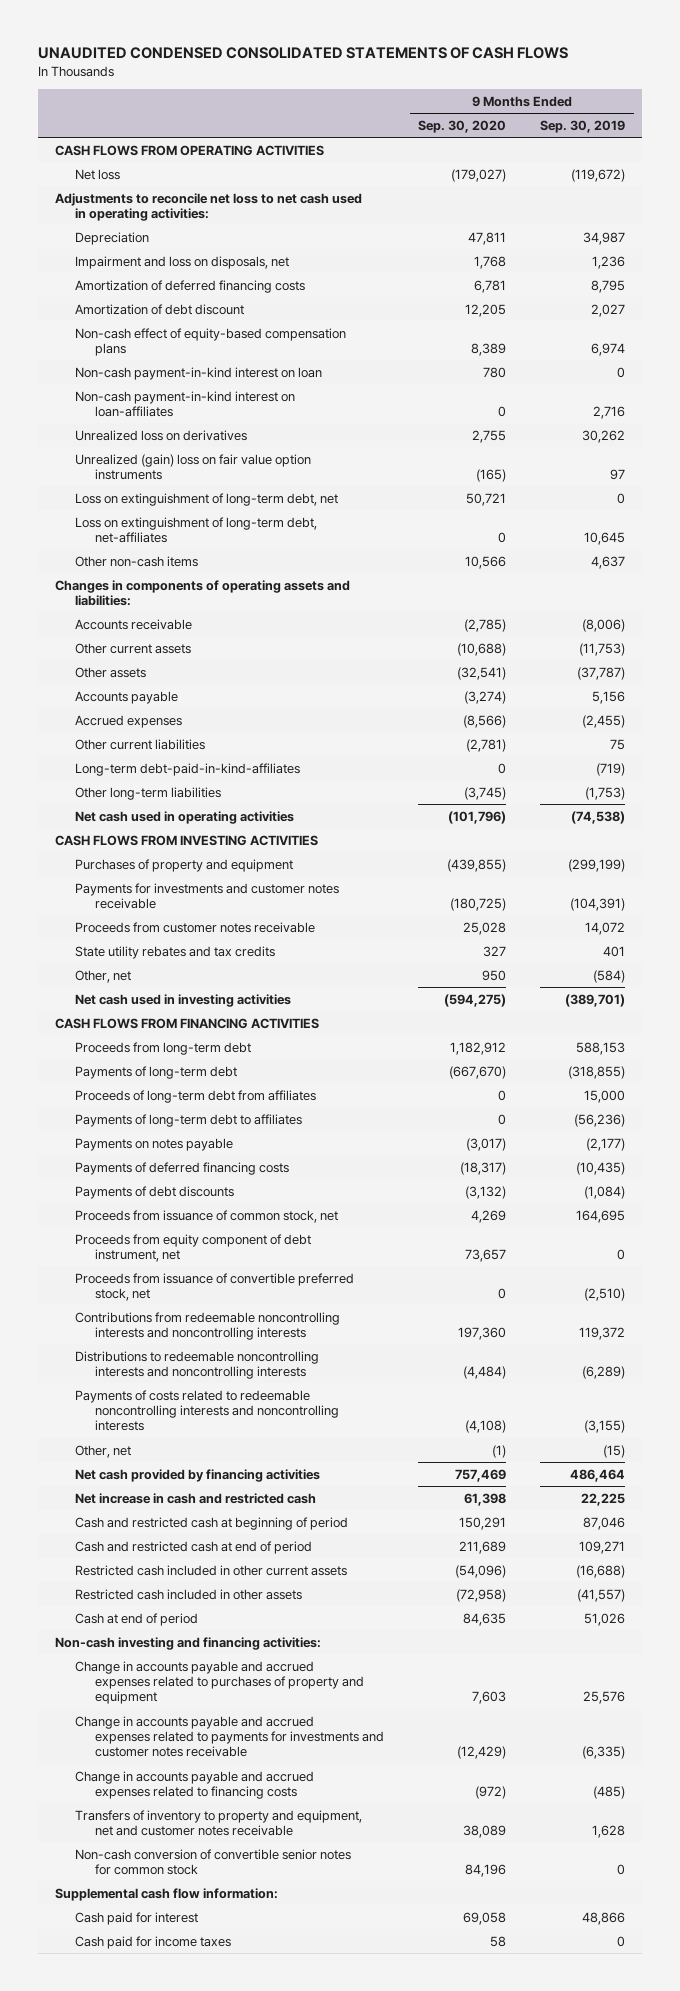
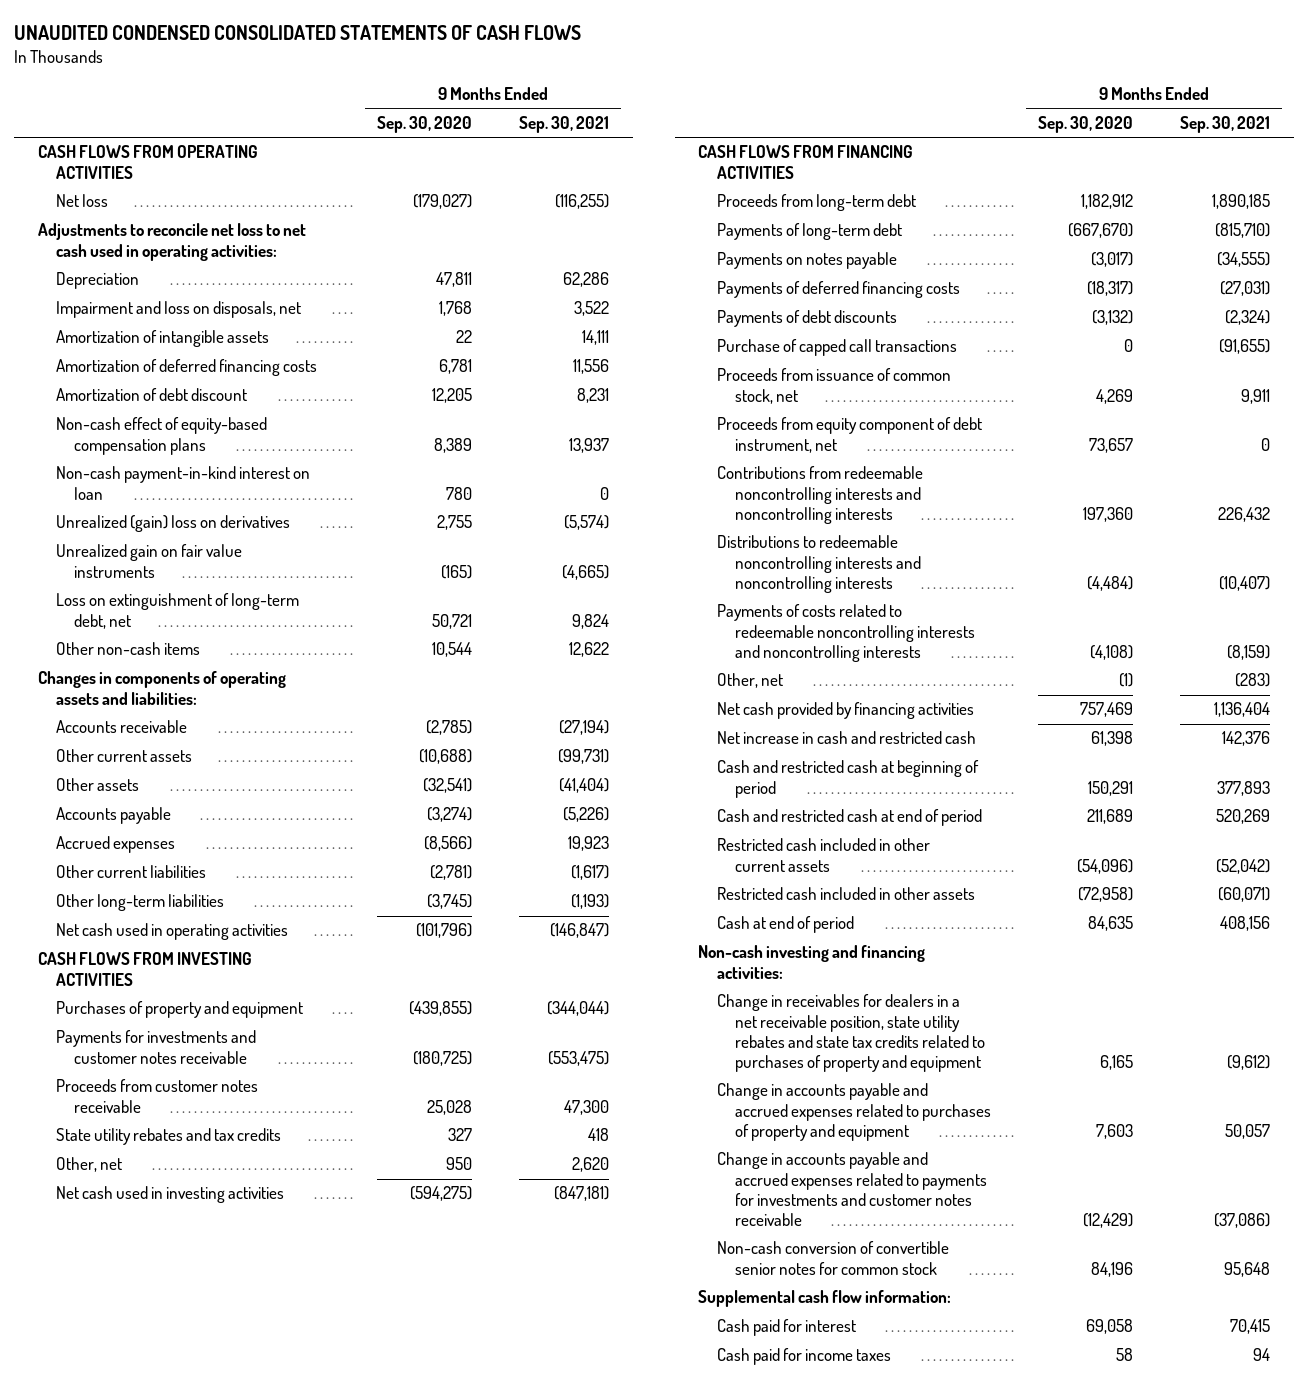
[540,119,626,133] Sep. 30, 2019 -> none
none -> [519,115,610,133] Sep. 30, 2021
none -> [55,330,269,348] Amortization of intangible assets
[74,390,295,418] Non-cash payment-in-kind interest on loan-affiliates -> none
[74,429,247,441] Unrealized loss on derivatives -> [55,515,290,533] Unrealized (gain) loss on derivatives
[74,453,311,481] Unrealized (gain) loss on fair value option instruments -> [55,544,242,578] Unrealized gain on fair value instruments
[74,516,317,544] Loss on extinguishment of long-term debt, net-affiliates -> none
[465,555,507,569] 10,566 -> [431,642,472,658] 10,544
[74,762,300,776] Long-term debt-paid-in-kind-affiliates -> none
[74,1089,316,1103] Proceeds of long-term debt from affiliates -> none
[74,1113,302,1127] Payments of long-term debt to affiliates -> none
none -> [716,339,957,357] Purchase of capped call transactions
[74,1272,354,1302] Proceeds from issuance of convertible preferred stock, net -> none
none -> [716,994,985,1073] Change in receivables for dealers in a net receivable position, state utility rebates and state tax credits related to purchases of property and equipment
[74,1770,314,1800] Change in accounts payable and accrued expenses related to financing costs -> none
[74,1809,362,1837] Transfers of inventory to property and equipment, net and customer notes receivable -> none

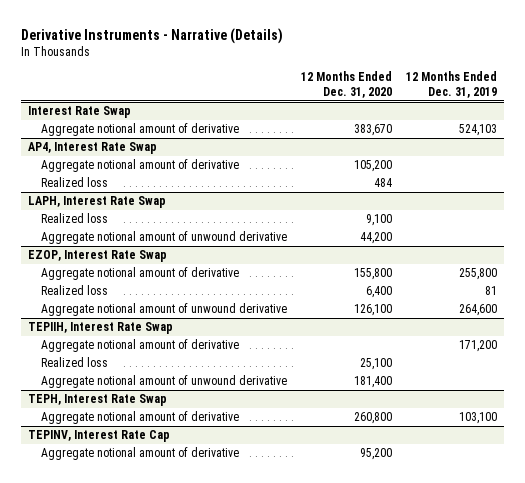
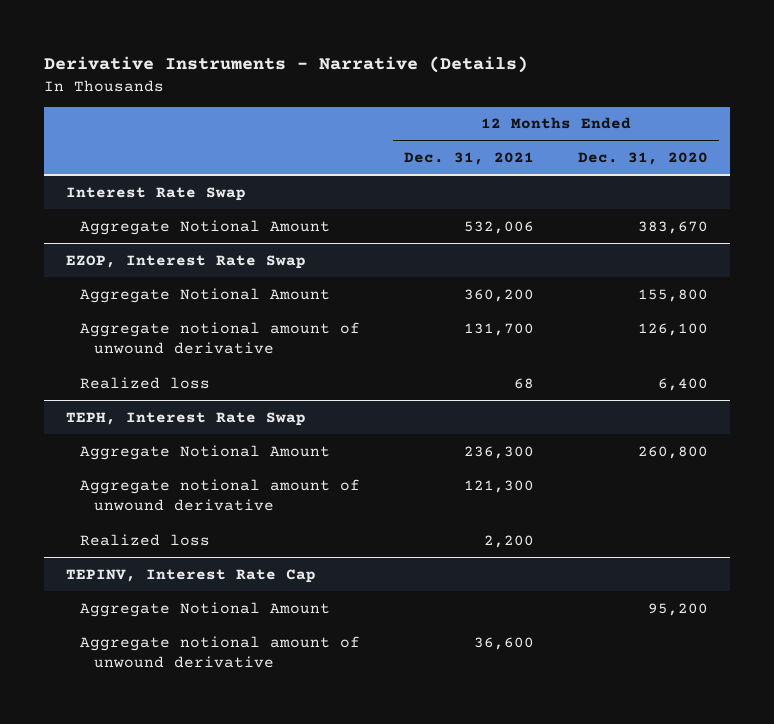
[405,71,497,99] 12 Months Ended Dec. 31, 2019 -> none
none -> [403,152,534,166] Dec. 31, 2021
[27,142,157,155] AP4, Interest Rate Swap -> none
[41,159,240,173] Aggregate notional amount of derivative -> none
[41,177,109,188] Realized loss -> none
[27,196,166,209] LAPH, Interest Rate Swap -> none
[41,213,109,224] Realized loss -> none
[41,231,288,245] Aggregate notional amount of unwound derivative -> none
[41,123,240,137] Aggregate notional amount of derivative -> [79,219,330,235] Aggregate Notional Amount
[41,267,240,281] Aggregate notional amount of derivative -> [79,287,330,303] Aggregate Notional Amount
[27,322,173,335] TEPIIH, Interest Rate Swap -> none
[41,339,240,353] Aggregate notional amount of derivative -> none
[41,357,109,368] Realized loss -> none
[41,375,288,389] Aggregate notional amount of unwound derivative -> none
[41,285,109,296] Realized loss -> [79,376,210,389] Realized loss
[41,411,240,425] Aggregate notional amount of derivative -> [79,444,330,460] Aggregate Notional Amount
none -> [79,478,360,512] Aggregate notional amount of unwound derivative
none -> [79,533,210,546] Realized loss
[41,447,240,461] Aggregate notional amount of derivative -> [79,601,330,617] Aggregate Notional Amount
none -> [79,635,360,669] Aggregate notional amount of unwound derivative

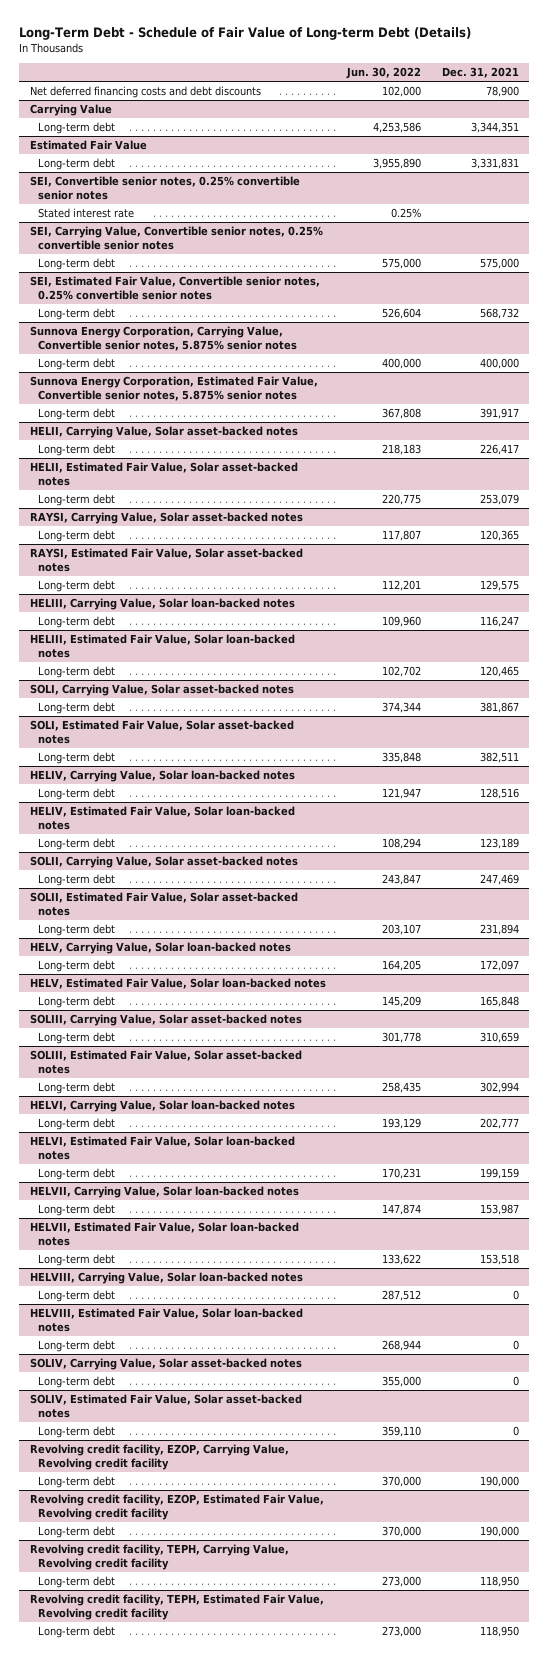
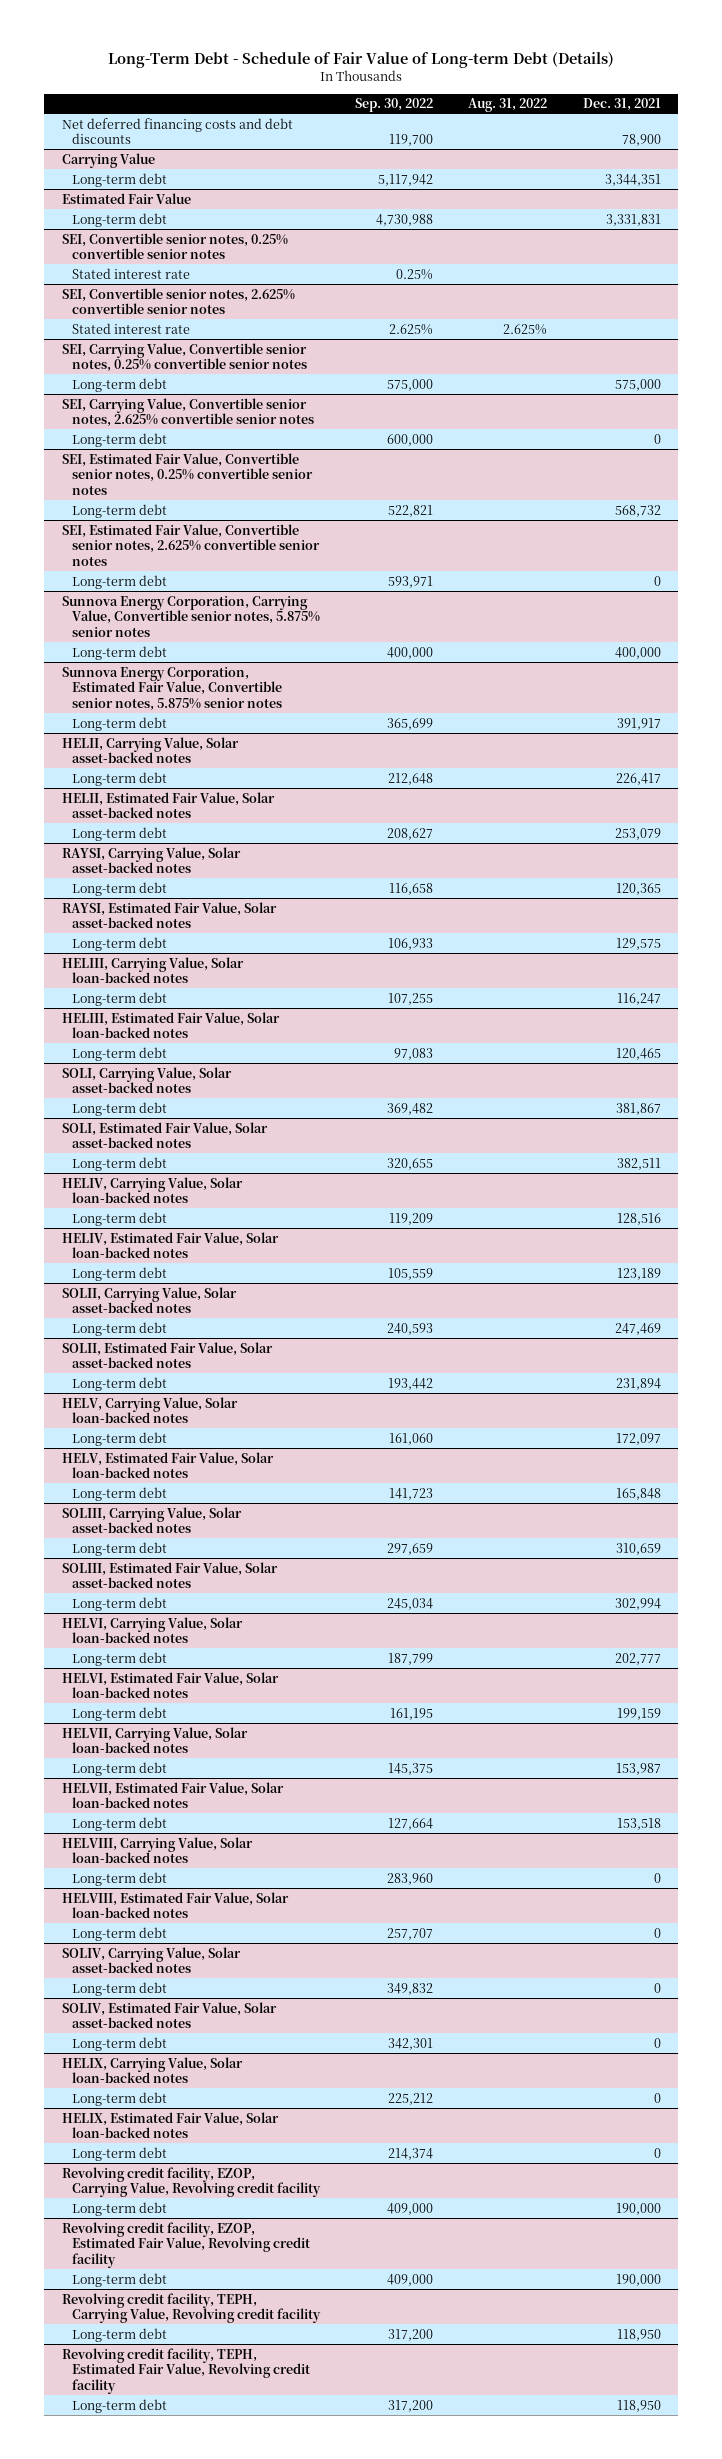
[345,67,421,80] Jun. 30, 2022 -> none
none -> [355,98,434,113] Sep. 30, 2022
none -> [468,98,548,113] Aug. 31, 2022
none -> [61,287,295,315] SEI, Convertible senior notes, 2.625% convertible senior notes
none -> [71,322,190,334] Stated interest rate
none -> [61,397,314,428] SEI, Carrying Value, Convertible senior notes, 2.625% convertible senior notes
none -> [71,432,167,447] Long-term debt
none -> [61,523,320,566] SEI, Estimated Fair Value, Convertible senior notes, 2.625% convertible senior notes
none -> [71,574,167,589] Long-term debt
none -> [61,2056,243,2084] HELIX, Carrying Value, Solar loan-backed notes
none -> [71,2091,167,2106] Long-term debt
none -> [61,2111,279,2139] HELIX, Estimated Fair Value, Solar loan-backed notes
none -> [71,2146,167,2161] Long-term debt

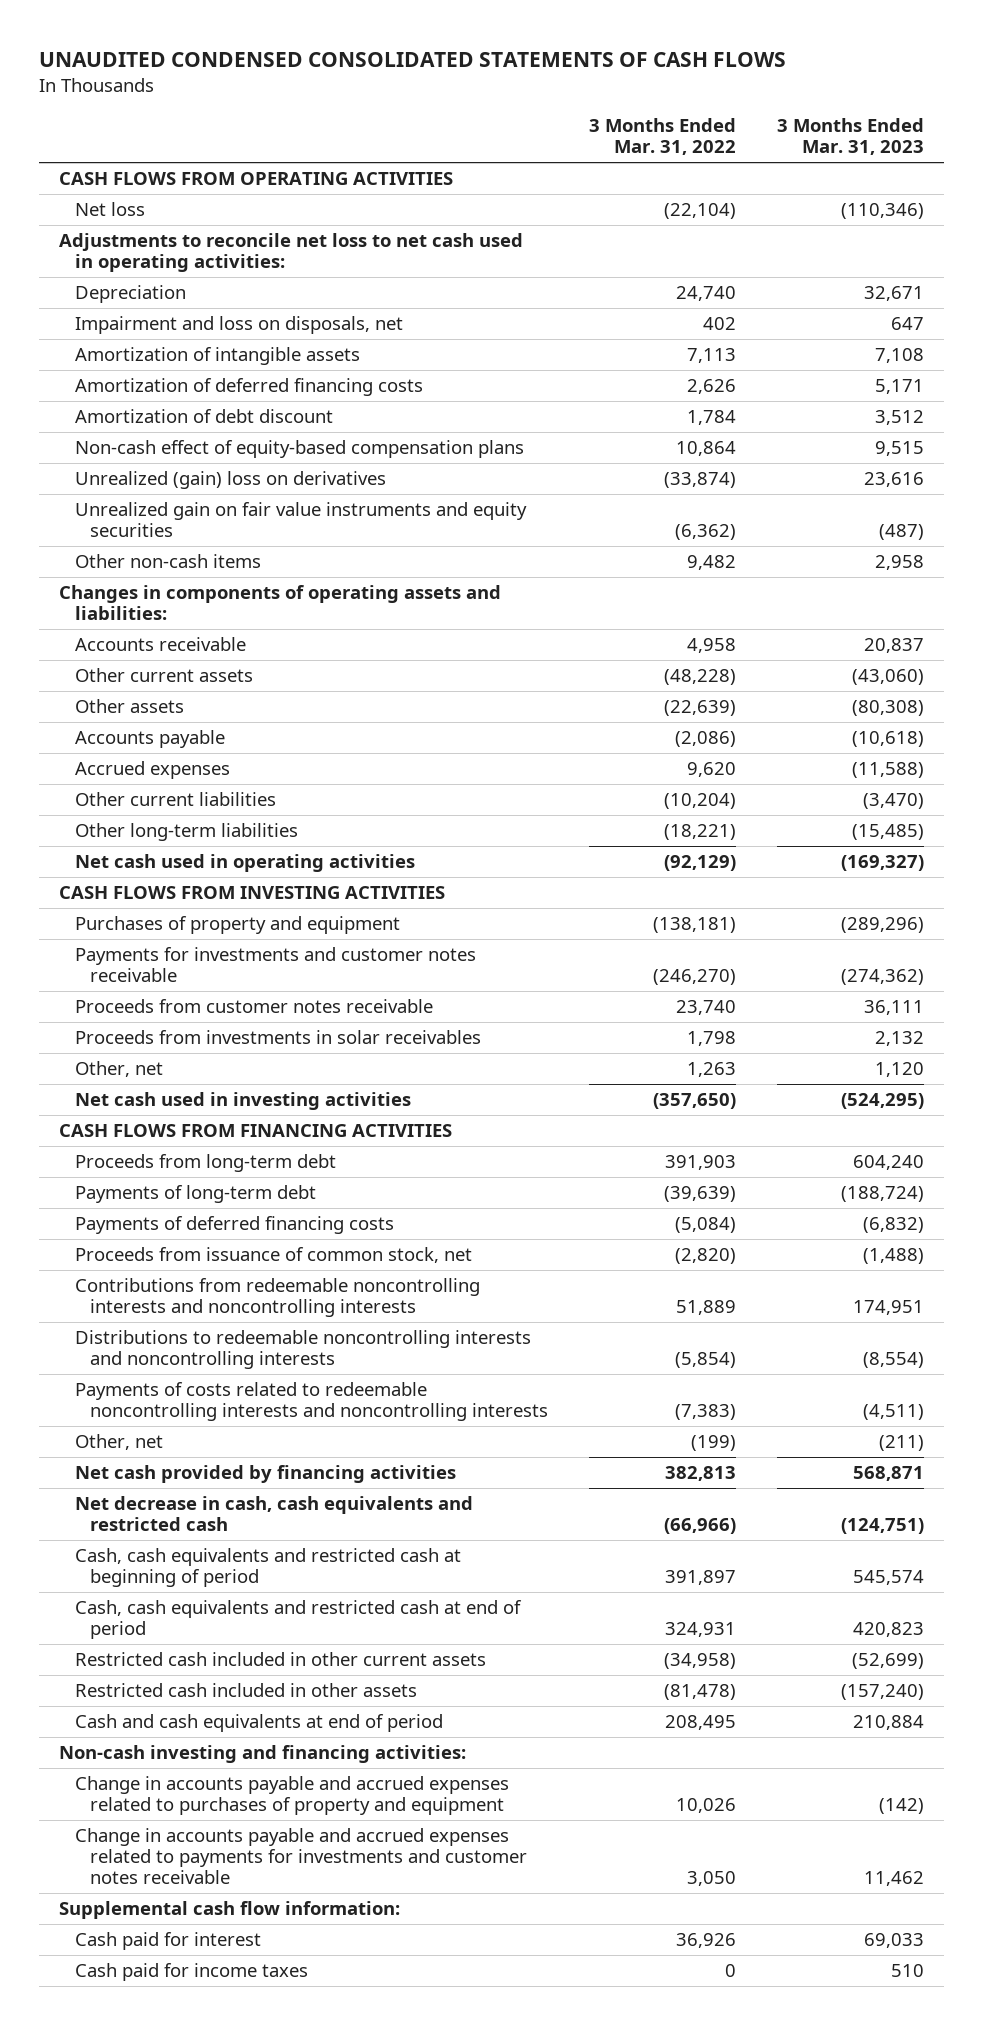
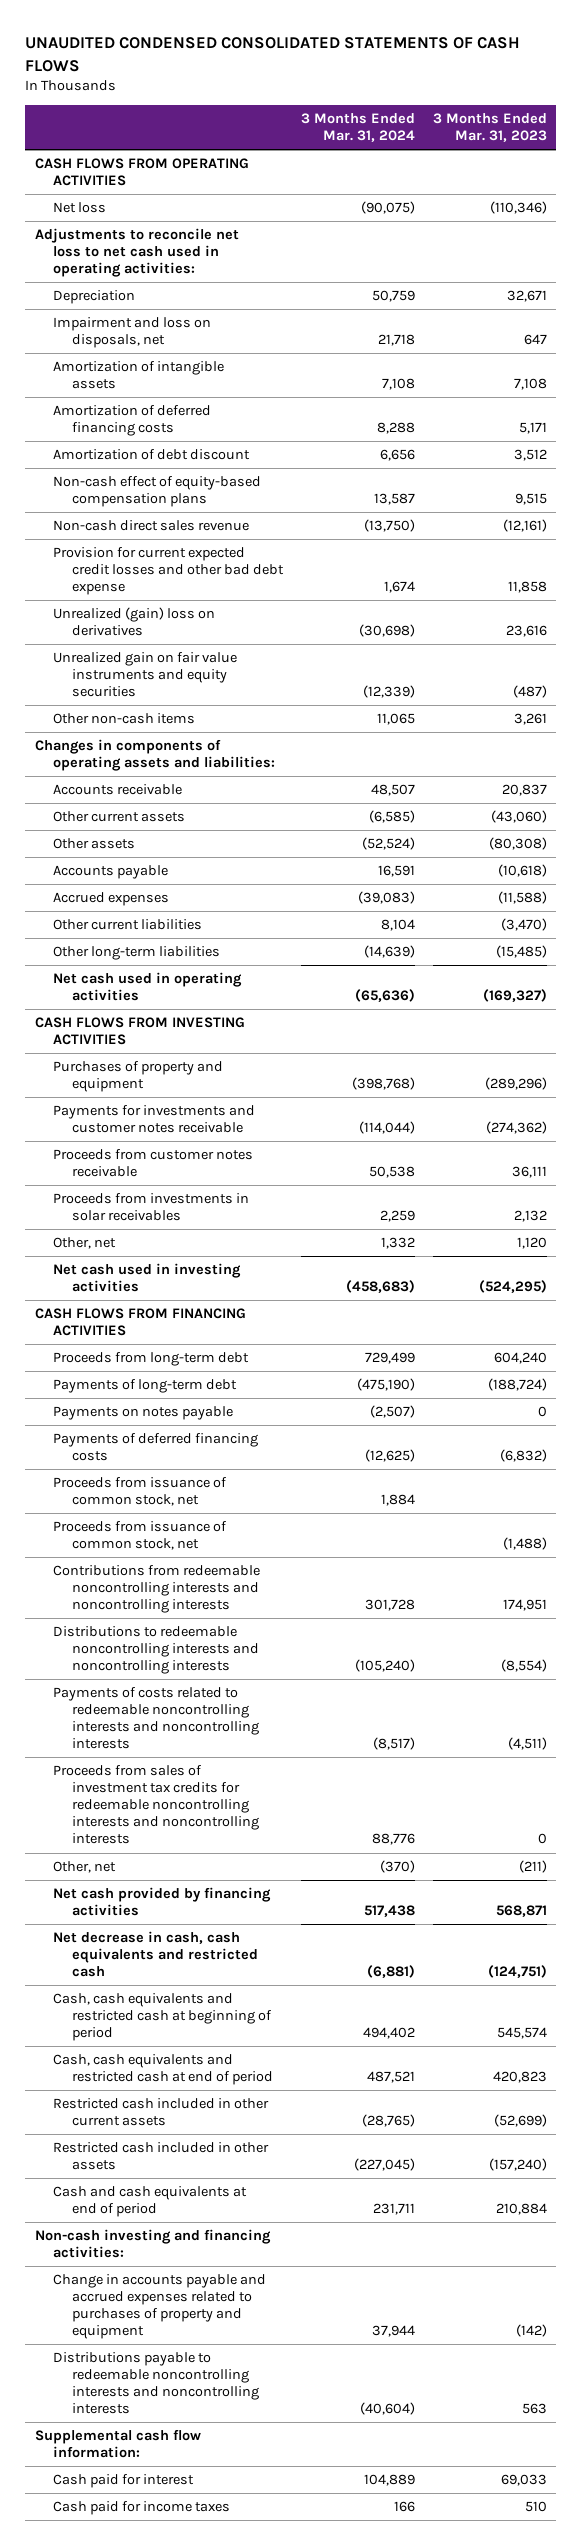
[589,118,737,156] 3 Months Ended Mar. 31, 2022 -> none
none -> [300,112,415,142] 3 Months Ended Mar. 31, 2024
none -> [53,520,250,532] Non-cash direct sales revenue
none -> [53,547,284,596] Provision for current expected credit losses and other bad debt expense
[874,555,924,571] 2,958 -> [514,713,548,726] 3,261
none -> [53,1406,234,1421] Payments on notes payable
none -> [53,1477,228,1507] Proceeds from issuance of common stock, net
none -> [53,1765,259,1845] Proceeds from sales of investment tax credits for redeemable noncontrolling interests and noncontrolling interests
[74,1828,528,1885] Change in accounts payable and accrued expenses related to payments for investments and customer notes receivable -> none
none -> [53,2352,259,2415] Distributions payable to redeemable noncontrolling interests and noncontrolling interests

